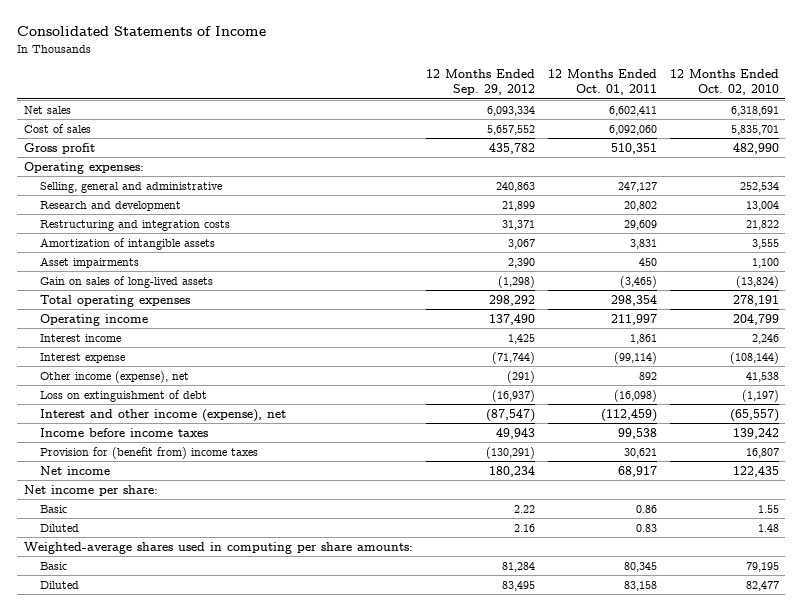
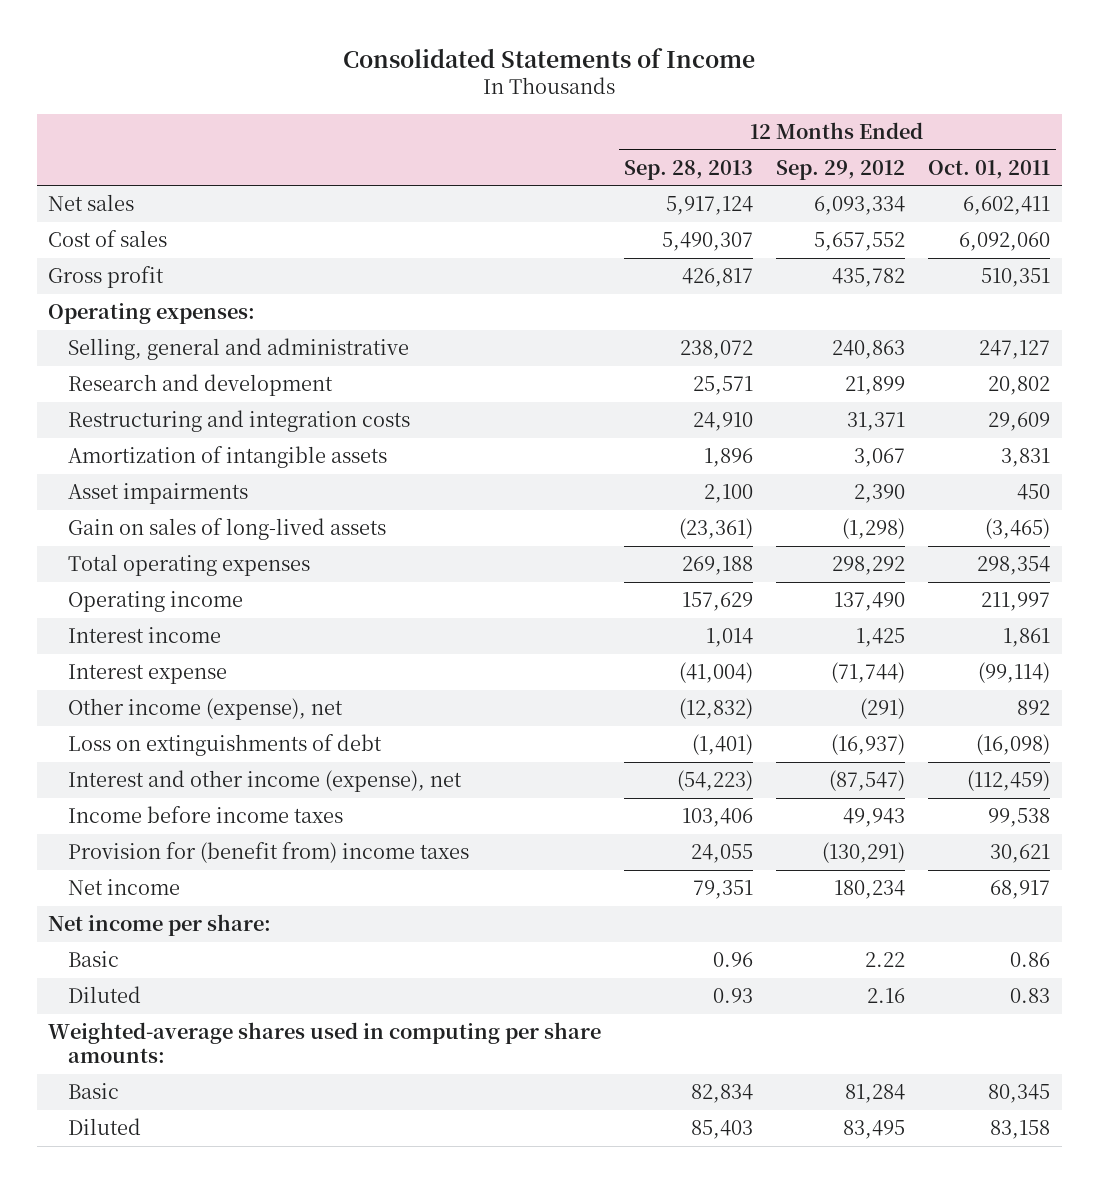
[669,69,779,96] 12 Months Ended Oct. 02, 2010 -> none
none -> [624,159,754,180] Sep. 28, 2013
[40,389,208,402] Loss on extinguishment of debt -> [67,734,382,757] Loss on extinguishments of debt

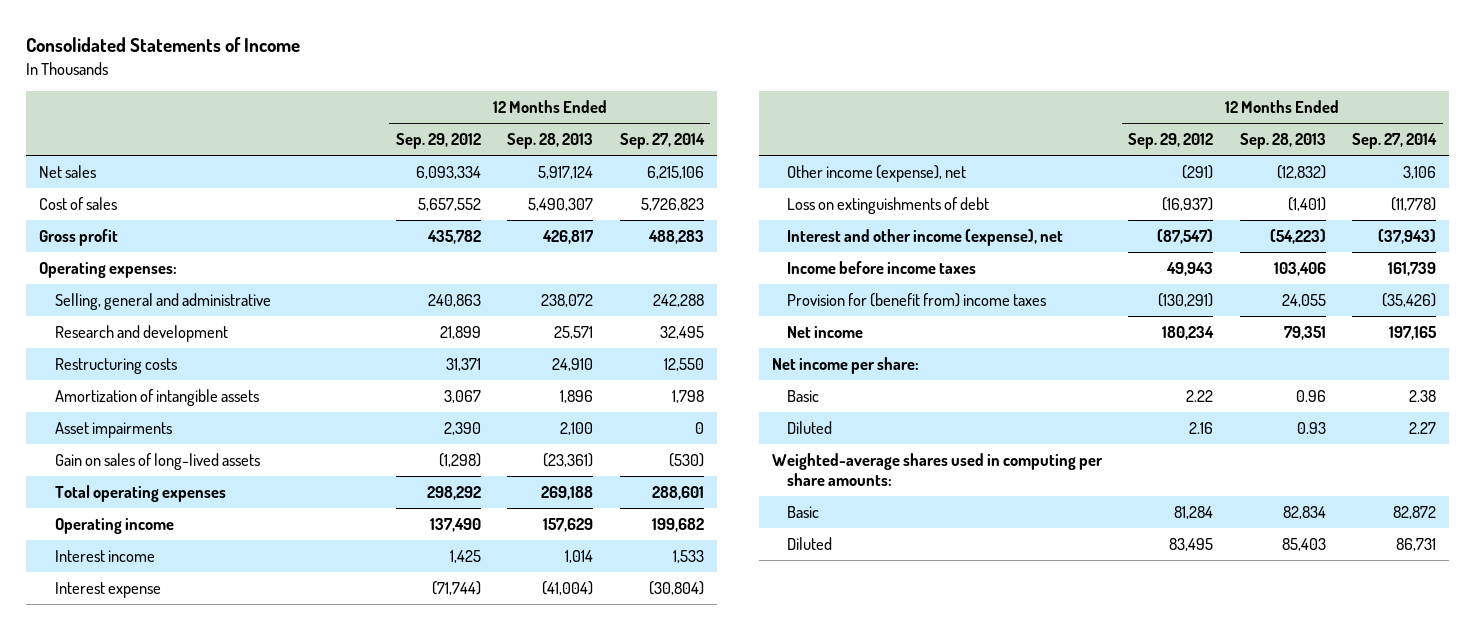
[928,159,1051,179] Oct. 01, 2011 -> none
none -> [619,133,705,150] Sep. 27, 2014
[67,410,410,433] Restructuring and integration costs -> [54,358,177,375] Restructuring costs

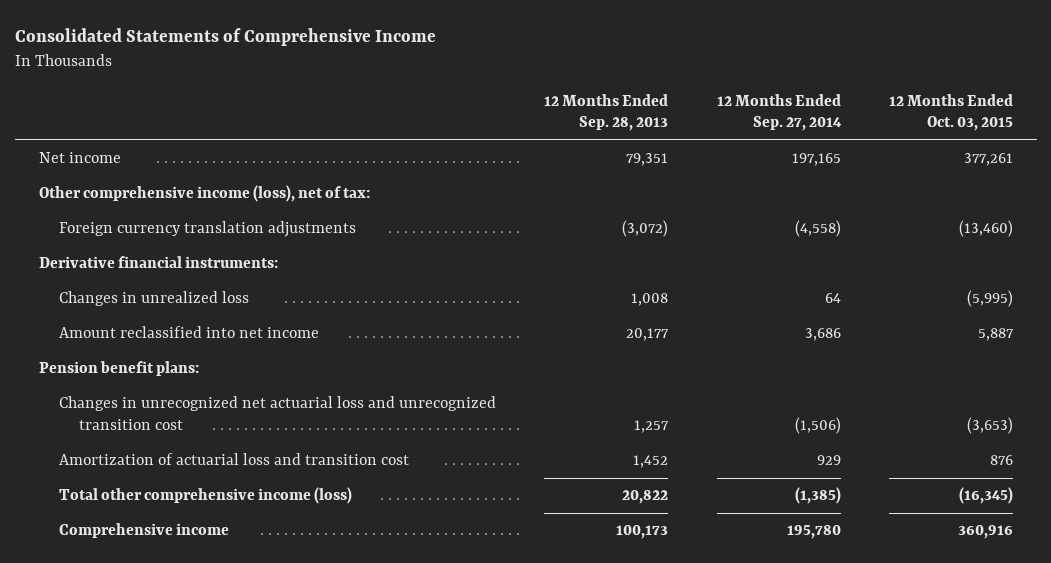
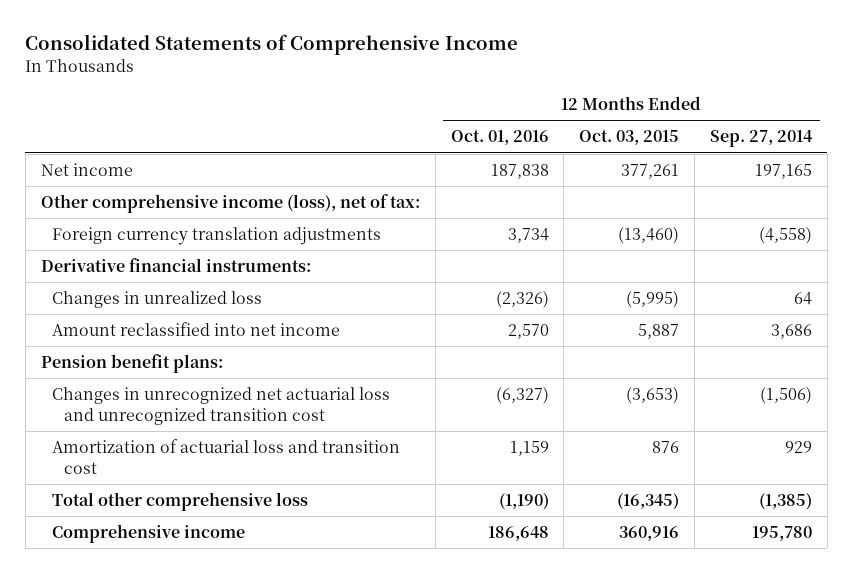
[544,93,669,132] 12 Months Ended Sep. 28, 2013 -> none
none -> [450,130,549,146] Oct. 01, 2016
[59,487,353,505] Total other comprehensive income (loss) -> [52,492,309,512] Total other comprehensive loss

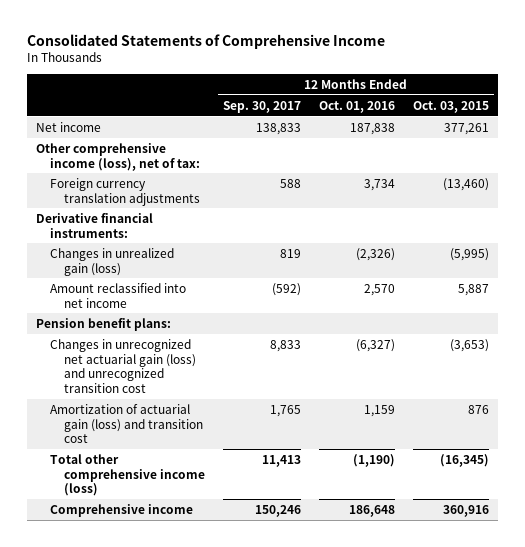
[710,130,814,148] Sep. 27, 2014 -> none
none -> [222,100,301,113] Sep. 30, 2017
[52,291,263,309] Changes in unrealized loss -> [49,247,174,276] Changes in unrealized gain (loss)
[52,387,391,425] Changes in unrecognized net actuarial loss and unrecognized transition cost -> [49,338,196,394] Changes in unrecognized net actuarial gain (loss) and unrecognized transition cost
[52,439,401,474] Amortization of actuarial loss and transition cost -> [49,403,203,444] Amortization of actuarial gain (loss) and transition cost
[52,492,309,512] Total other comprehensive loss -> [49,453,205,497] Total other comprehensive income (loss)

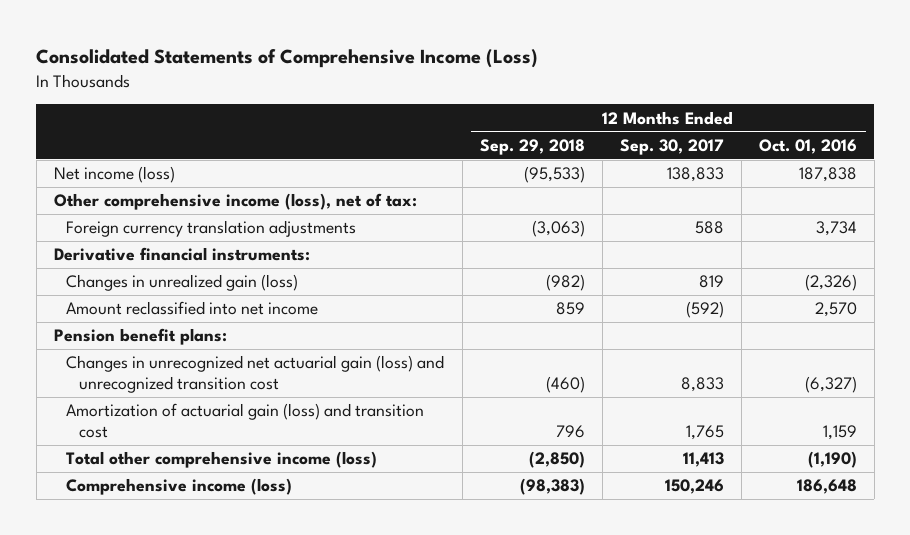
[26,33,385,49] Consolidated Statements of Comprehensive Income -> [36,49,539,69] Consolidated Statements of Comprehensive Income (Loss)
[413,100,490,113] Oct. 03, 2015 -> none
none -> [479,138,585,155] Sep. 29, 2018
[35,121,101,132] Net income -> [53,166,175,184] Net income (loss)
[49,503,193,517] Comprehensive income -> [66,478,293,496] Comprehensive income (loss)

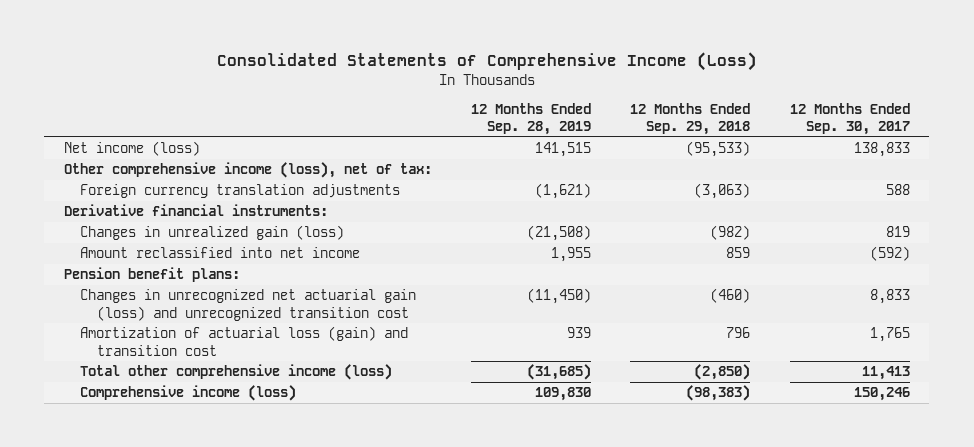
[758,138,857,154] Oct. 01, 2016 -> none
none -> [471,102,592,136] 12 Months Ended Sep. 28, 2019
[66,403,425,439] Amortization of actuarial gain (loss) and transition cost -> [80,326,409,356] Amortization of actuarial loss (gain) and transition cost

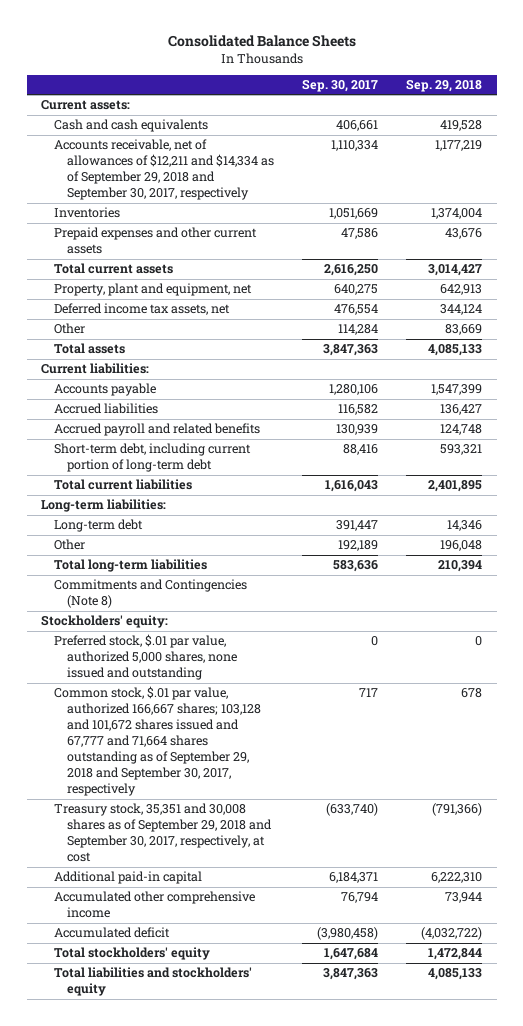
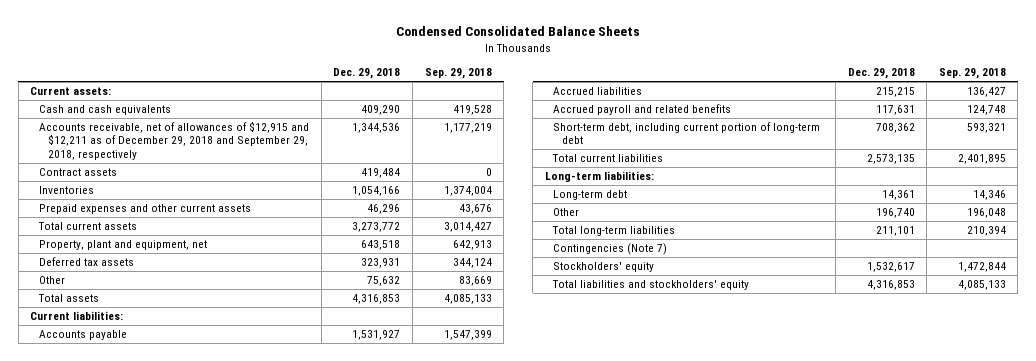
[167,34,356,47] Consolidated Balance Sheets -> [396,26,641,37] Condensed Consolidated Balance Sheets
[302,79,379,93] Sep. 30, 2017 -> none
none -> [333,68,401,80] Dec. 29, 2018
[53,139,274,201] Accounts receivable, net of allowances of $12,211 and $14,334 as of September 29, 2018 and September 30, 2017, respectively -> [39,120,310,160] Accounts receivable, net of allowances of $12,915 and $12,211 as of December 29, 2018 and September 29, 2018, respectively
none -> [39,167,118,176] Contract assets
[53,303,230,316] Deferred income tax assets, net -> [39,256,135,266] Deferred tax assets
[40,615,168,629] Stockholders' equity: -> none
[53,634,237,681] Preferred stock, $.01 par value, authorized 5,000 shares, none issued and outstanding -> none
[53,686,261,797] Common stock, $.01 par value, authorized 166,667 shares; 103,128 and 101,672 shares issued and 67,777 and 71,664 shares outstanding as of September 29, 2018 and September 30, 2017, respectively -> none
[53,803,272,863] Treasury stock, 35,351 and 30,008 shares as of September 29, 2018 and September 30, 2017, respectively, at cost -> none
[53,871,202,885] Additional paid-in capital -> none
[53,891,255,919] Accumulated other comprehensive income -> none
[53,927,170,939] Accumulated deficit -> none
[53,579,247,609] Commitments and Contingencies (Note 8) -> [553,242,668,255] Contingencies (Note 7)
[53,947,210,961] Total stockholders' equity -> [553,261,655,272] Stockholders' equity

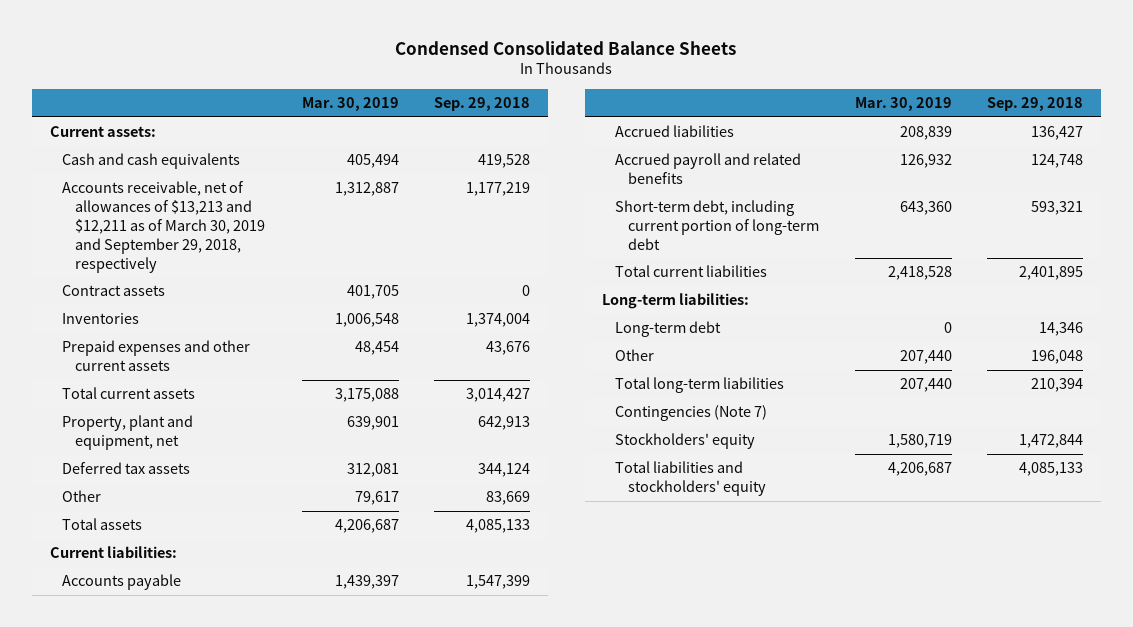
[333,68,401,80] Dec. 29, 2018 -> none
none -> [301,97,399,112] Mar. 30, 2019
[39,120,310,160] Accounts receivable, net of allowances of $12,915 and $12,211 as of December 29, 2018 and September 29, 2018, respectively -> [62,181,266,273] Accounts receivable, net of allowances of $13,213 and $12,211 as of March 30, 2019 and September 29, 2018, respectively

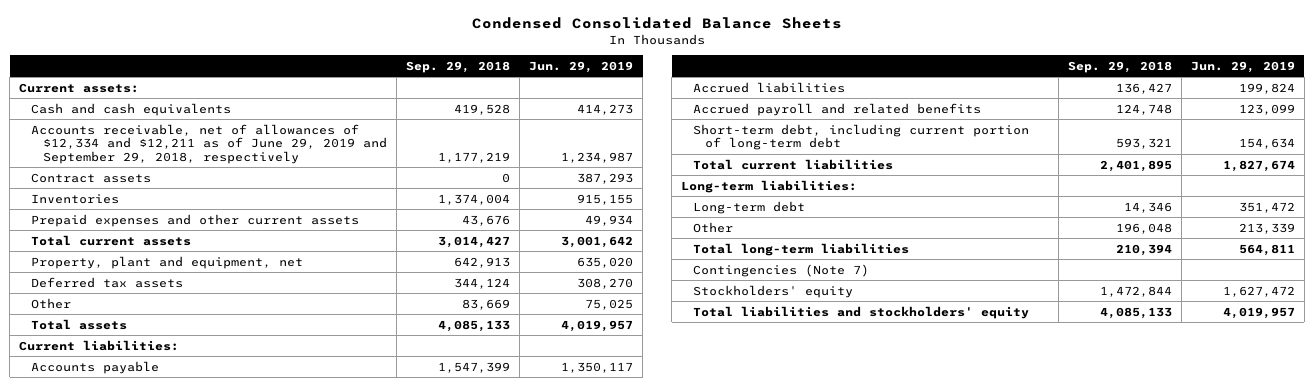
[301,97,399,112] Mar. 30, 2019 -> none
none -> [529,60,634,73] Jun. 29, 2019
[62,181,266,273] Accounts receivable, net of allowances of $13,213 and $12,211 as of March 30, 2019 and September 29, 2018, respectively -> [31,123,388,164] Accounts receivable, net of allowances of $12,334 and $12,211 as of June 29, 2019 and September 29, 2018, respectively

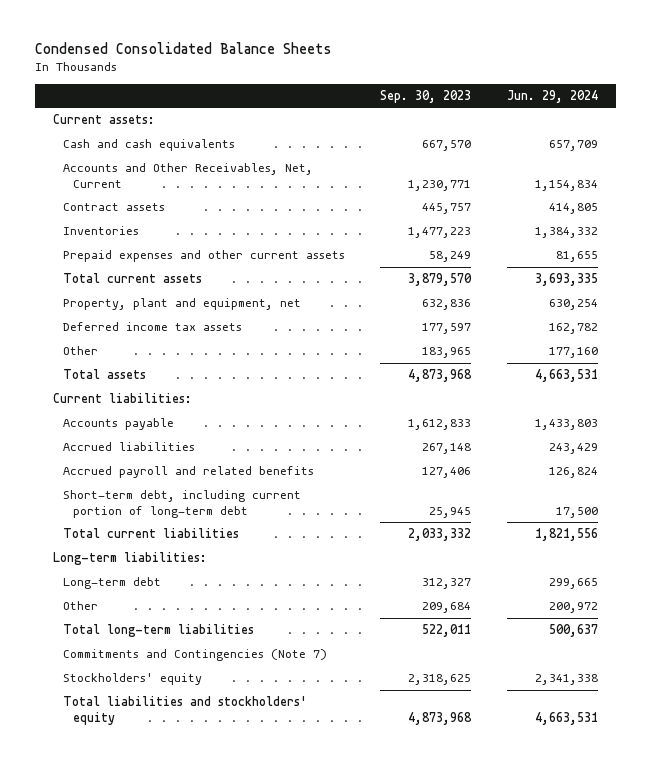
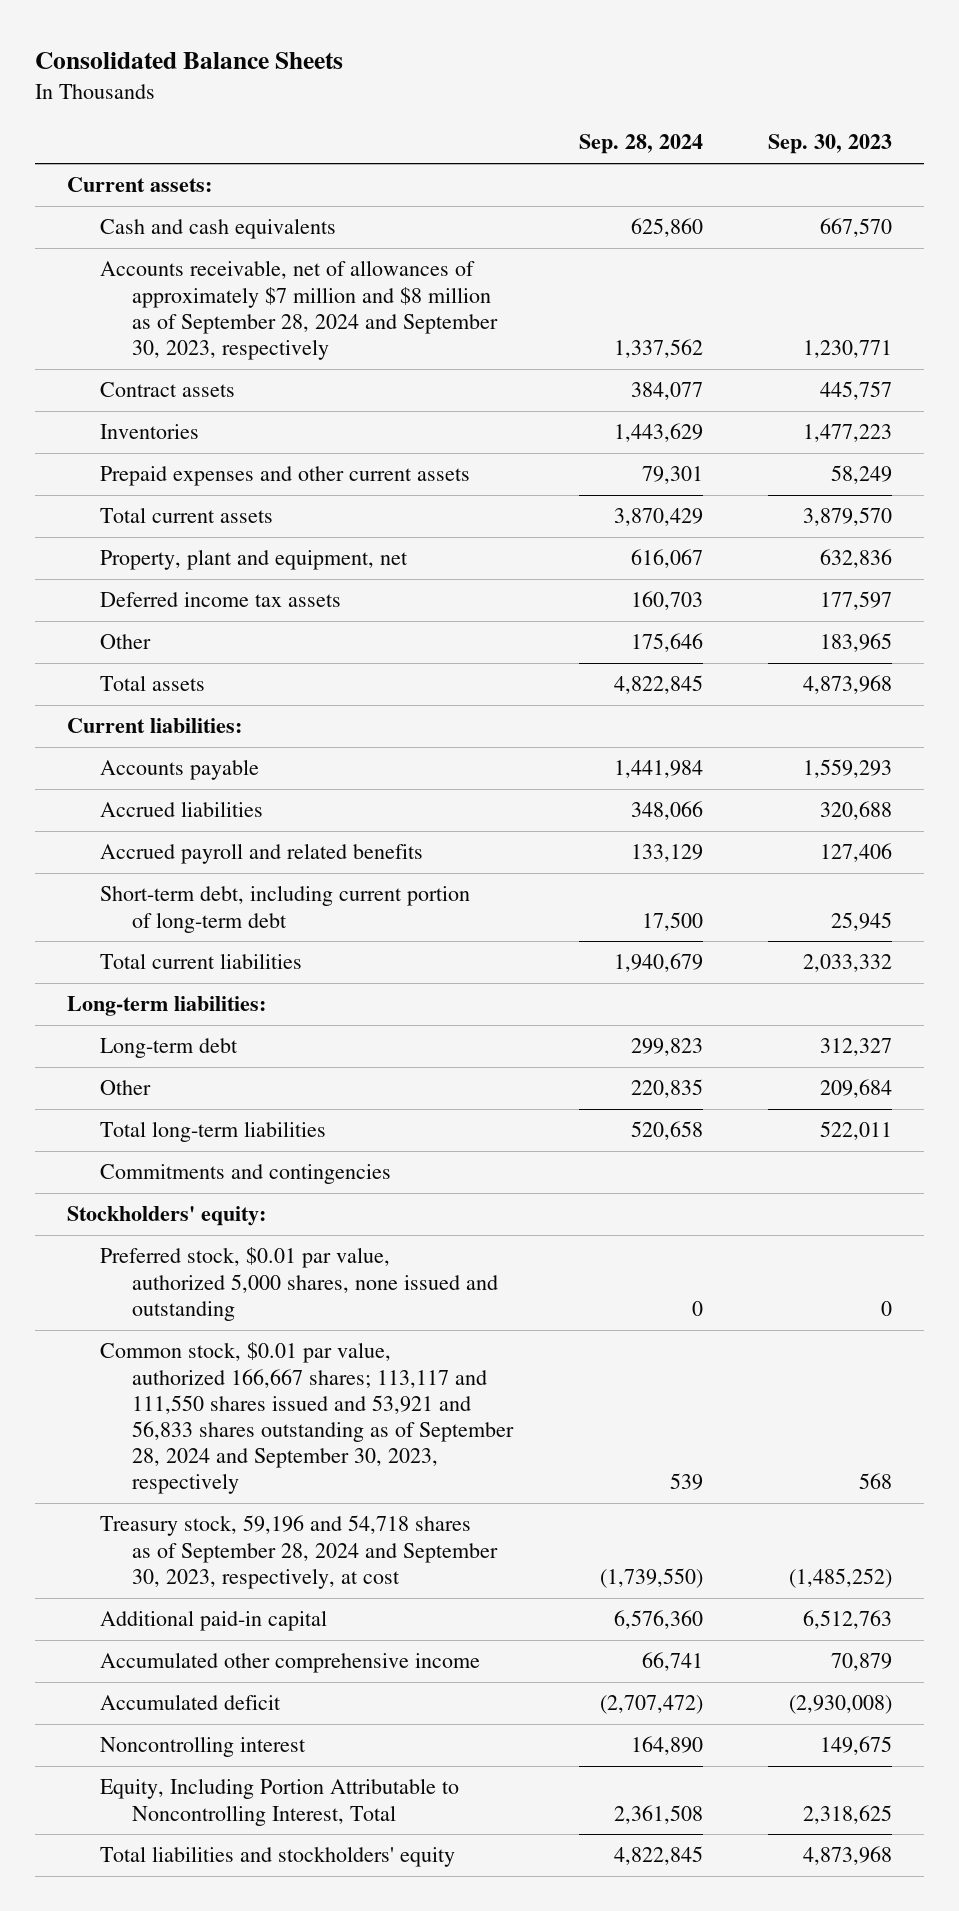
[34,42,332,55] Condensed Consolidated Balance Sheets -> [34,51,343,69] Consolidated Balance Sheets
[507,89,599,103] Jun. 29, 2024 -> none
none -> [578,134,703,155] Sep. 28, 2024
[62,163,313,188] Accounts and Other Receivables, Net, Current -> [99,260,499,360] Accounts receivable, net of allowances of approximately $7 million and $8 million as of September 28, 2024 and September 30, 2023, respectively
[408,419,472,431] 1,612,833 -> [802,759,892,779] 1,559,293
[422,443,472,455] 267,148 -> [819,801,892,821] 320,688
[62,649,327,662] Commitments and Contingencies (Note 7) -> [99,1164,391,1185] Commitments and contingencies
none -> [67,1206,267,1227] Stockholders' equity:
none -> [99,1247,499,1321] Preferred stock, $0.01 par value, authorized 5,000 shares, none issued and outstanding
none -> [99,1342,515,1495] Common stock, $0.01 par value, authorized 166,667 shares; 113,117 and 111,550 shares issued and 53,921 and 56,833 shares outstanding as of September 28, 2024 and September 30, 2023, respectively
none -> [99,1515,499,1589] Treasury stock, 59,196 and 54,718 shares as of September 28, 2024 and September 30, 2023, respectively, at cost
none -> [99,1610,327,1632] Additional paid-in capital
none -> [99,1652,480,1674] Accumulated other comprehensive income
none -> [99,1694,281,1711] Accumulated deficit
none -> [99,1736,306,1758] Noncontrolling interest
[62,673,202,686] Stockholders' equity -> [99,1778,459,1826] Equity, Including Portion Attributable to Noncontrolling Interest, Total

